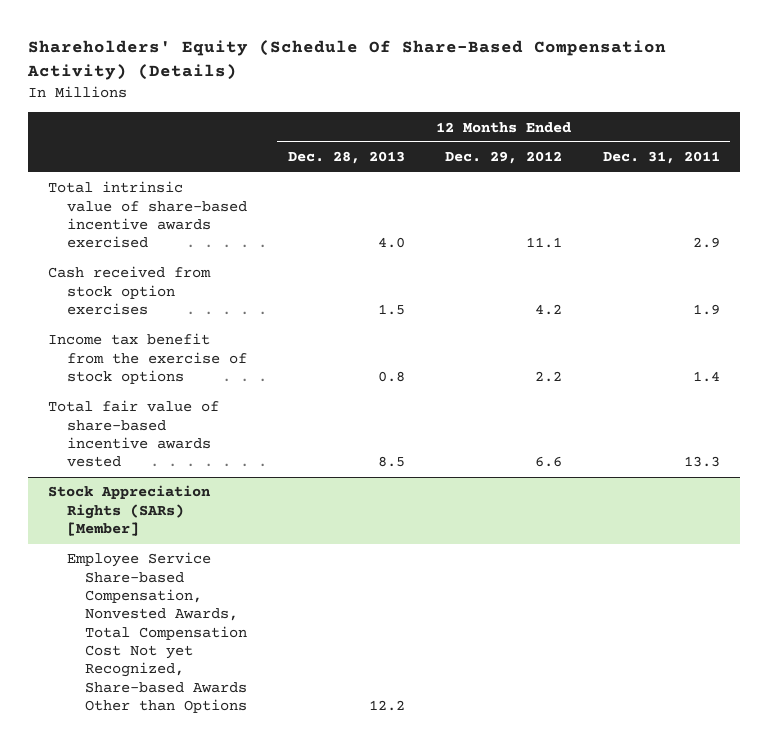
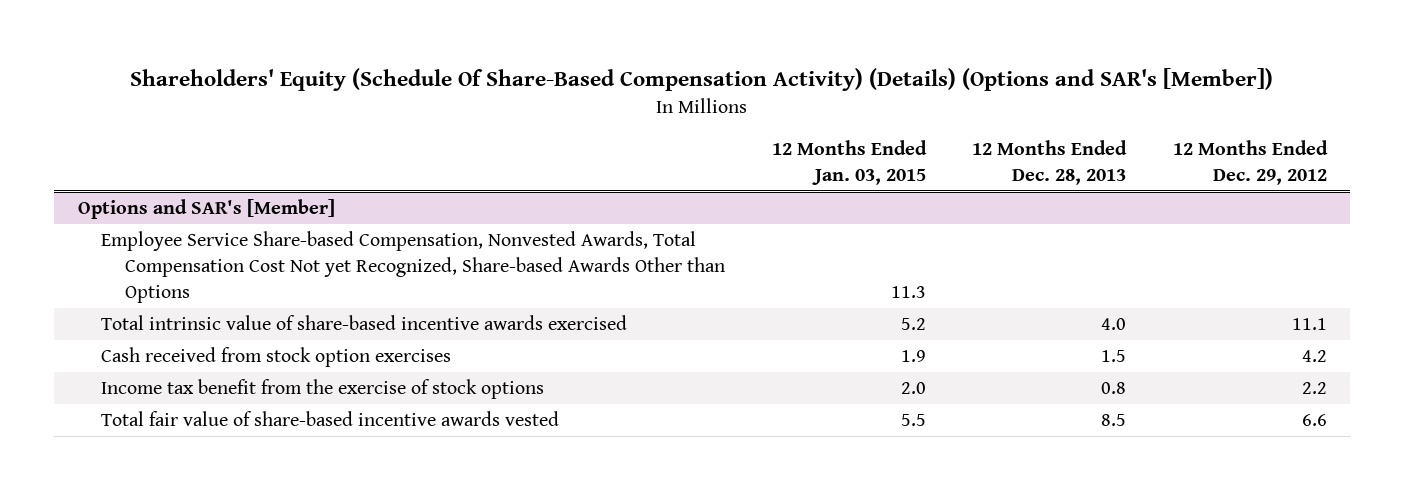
[26,39,666,80] Shareholders' Equity (Schedule Of Share-Based Compensation Activity) (Details) -> [130,67,1274,91] Shareholders' Equity (Schedule Of Share-Based Compensation Activity) (Details) (Options and SAR's [Member])
[602,151,720,165] Dec. 31, 2011 -> none
none -> [771,140,927,186] 12 Months Ended Jan. 03, 2015
none -> [77,199,335,220] Options and SAR's [Member]
none -> [101,231,725,304] Employee Service Share-based Compensation, Nonvested Awards, Total Compensation Cost Not yet Recognized, Share-based Awards Other than Options
[48,485,212,537] Stock Appreciation Rights (SARs) [Member] -> none
[66,552,247,714] Employee Service Share-based Compensation, Nonvested Awards, Total Compensation Cost Not yet Recognized, Share-based Awards Other than Options -> none

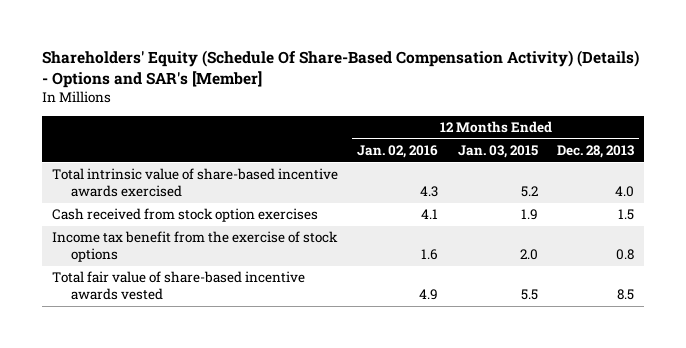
[130,67,1274,91] Shareholders' Equity (Schedule Of Share-Based Compensation Activity) (Details) (Options and SAR's [Member]) -> [41,49,639,89] Shareholders' Equity (Schedule Of Share-Based Compensation Activity) (Details) - Options and SAR's [Member]
[1173,140,1329,186] 12 Months Ended Dec. 29, 2012 -> none
none -> [357,145,439,159] Jan. 02, 2016
[77,199,335,220] Options and SAR's [Member] -> none
[101,231,725,304] Employee Service Share-based Compensation, Nonvested Awards, Total Compensation Cost Not yet Recognized, Share-based Awards Other than Options -> none

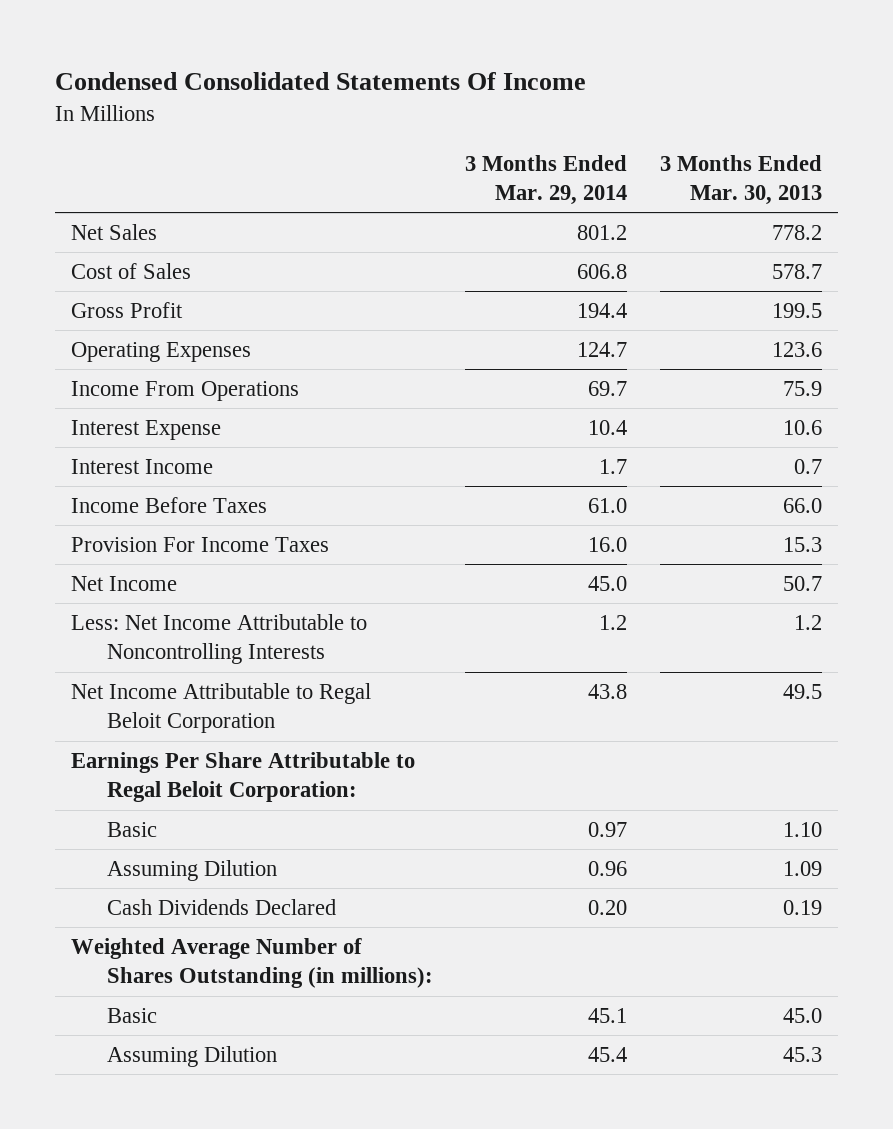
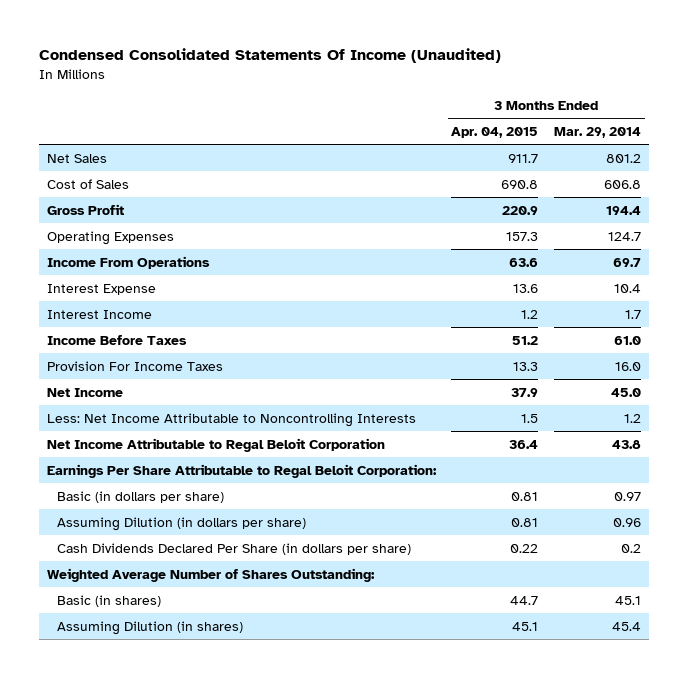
[55,72,587,91] Condensed Consolidated Statements Of Income -> [38,48,501,64] Condensed Consolidated Statements Of Income (Unaudited)
[659,154,822,206] 3 Months Ended Mar. 30, 2013 -> none
none -> [451,127,539,139] Apr. 04, 2015
[107,821,158,837] Basic -> [57,490,225,503] Basic (in dollars per share)
[107,859,278,881] Assuming Dilution -> [57,516,307,531] Assuming Dilution (in dollars per share)
[107,898,337,915] Cash Dividends Declared -> [57,542,412,555] Cash Dividends Declared Per Share (in dollars per share)
[588,899,628,915] 0.20 -> [621,543,642,553] 0.2
[71,937,434,989] Weighted Average Number of Shares Outstanding (in millions): -> [46,567,375,582] Weighted Average Number of Shares Outstanding:
[107,1007,158,1023] Basic -> [57,594,162,607] Basic (in shares)
[107,1045,278,1067] Assuming Dilution -> [57,620,244,635] Assuming Dilution (in shares)

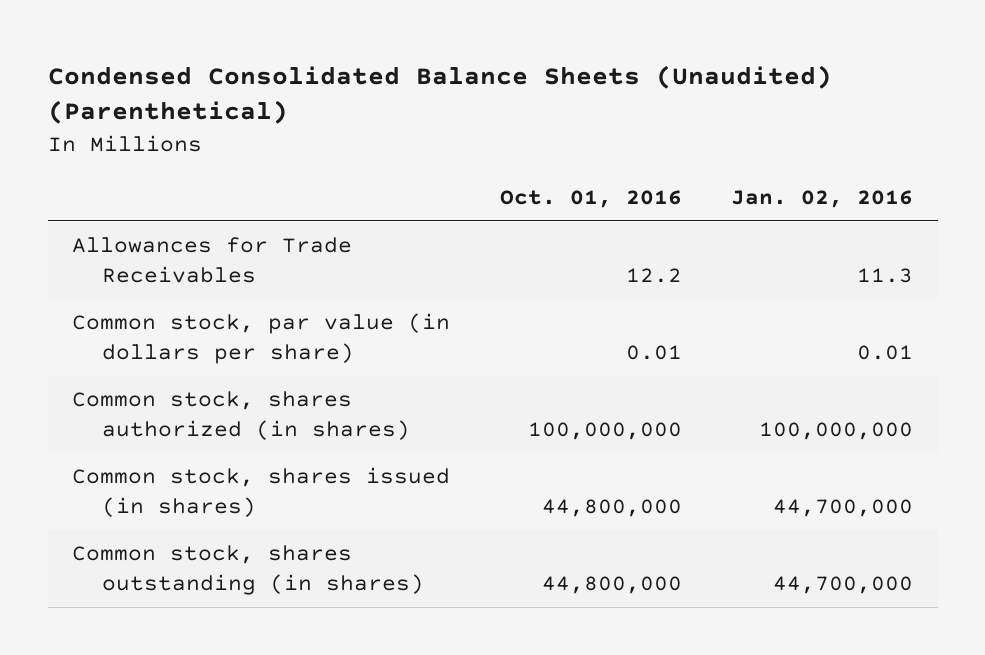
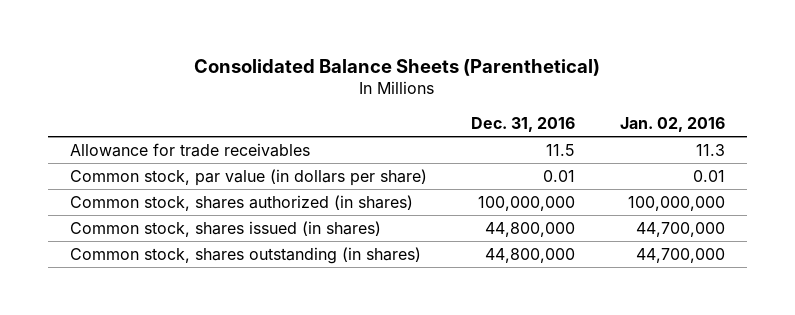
[47,64,832,125] Condensed Consolidated Balance Sheets (Unaudited) (Parenthetical) -> [194,58,601,76] Consolidated Balance Sheets (Parenthetical)
[499,190,682,209] Oct. 01, 2016 -> none
none -> [471,117,576,133] Dec. 31, 2016
[72,237,353,284] Allowances for Trade Receivables -> [69,142,310,157] Allowance for trade receivables

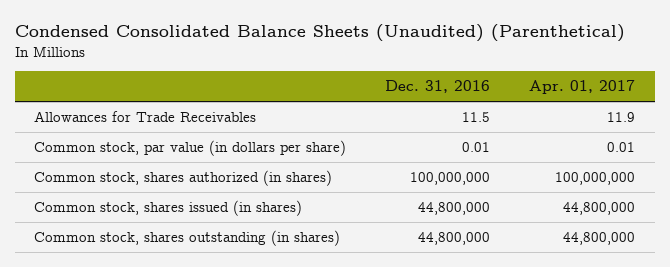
[194,58,601,76] Consolidated Balance Sheets (Parenthetical) -> [14,24,625,43] Condensed Consolidated Balance Sheets (Unaudited) (Parenthetical)
[620,117,726,133] Jan. 02, 2016 -> none
none -> [529,80,636,95] Apr. 01, 2017
[69,142,310,157] Allowance for trade receivables -> [34,110,257,122] Allowances for Trade Receivables

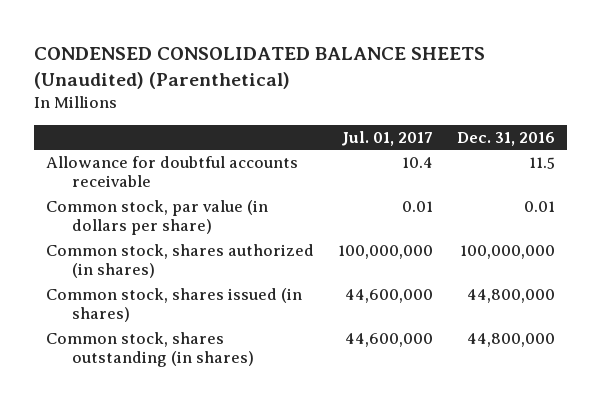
[14,24,625,43] Condensed Consolidated Balance Sheets (Unaudited) (Parenthetical) -> [33,46,485,89] CONDENSED CONSOLIDATED BALANCE SHEETS (Unaudited) (Parenthetical)
[529,80,636,95] Apr. 01, 2017 -> none
none -> [340,130,433,146] Jul. 01, 2017
[34,110,257,122] Allowances for Trade Receivables -> [45,156,298,188] Allowance for doubtful accounts receivable

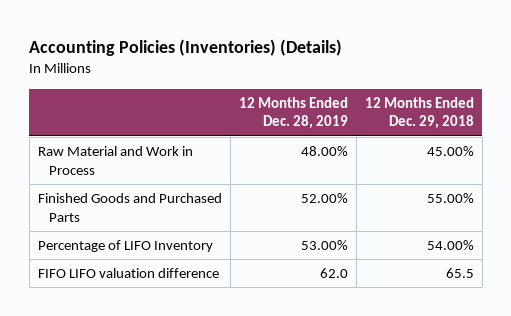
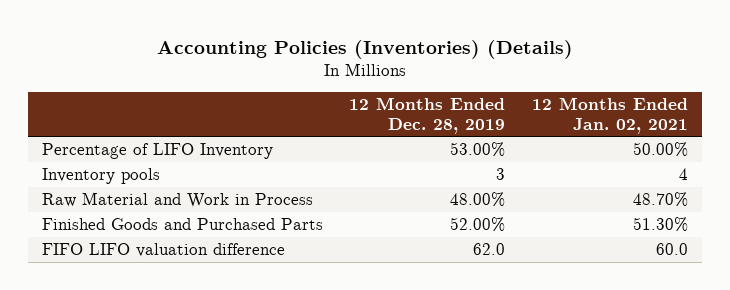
[364,96,474,130] 12 Months Ended Dec. 29, 2018 -> none
none -> [532,96,689,134] 12 Months Ended Jan. 02, 2021
[37,240,213,253] Percentage of LIFO Inventory -> [41,142,273,159] Percentage of LIFO Inventory
none -> [41,167,160,184] Inventory pools

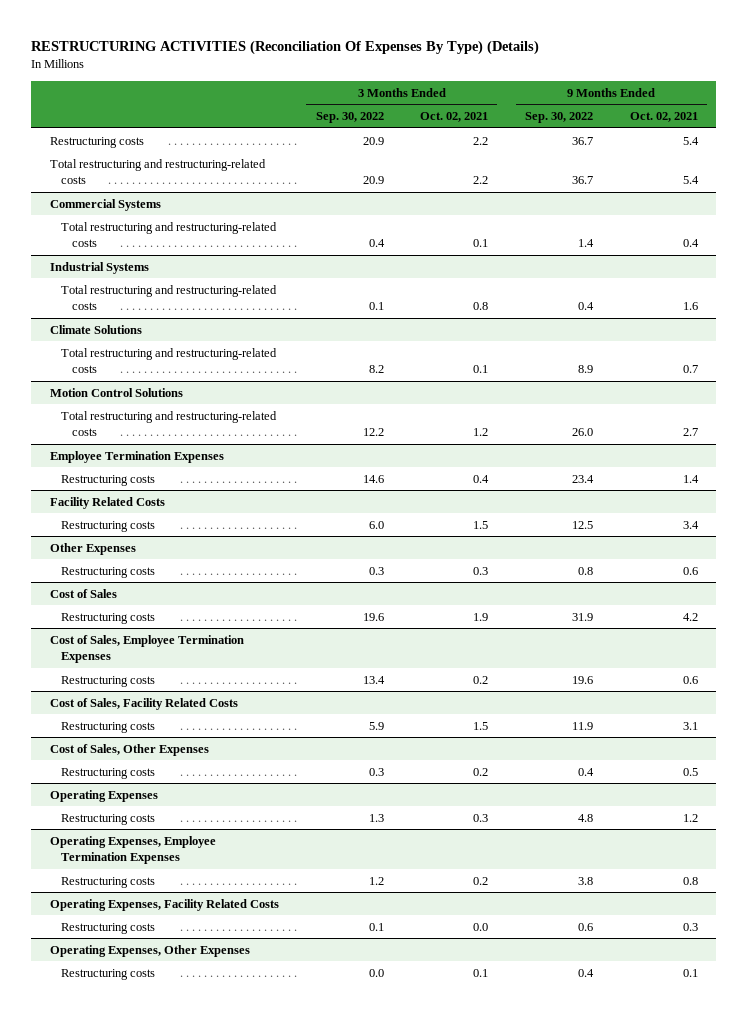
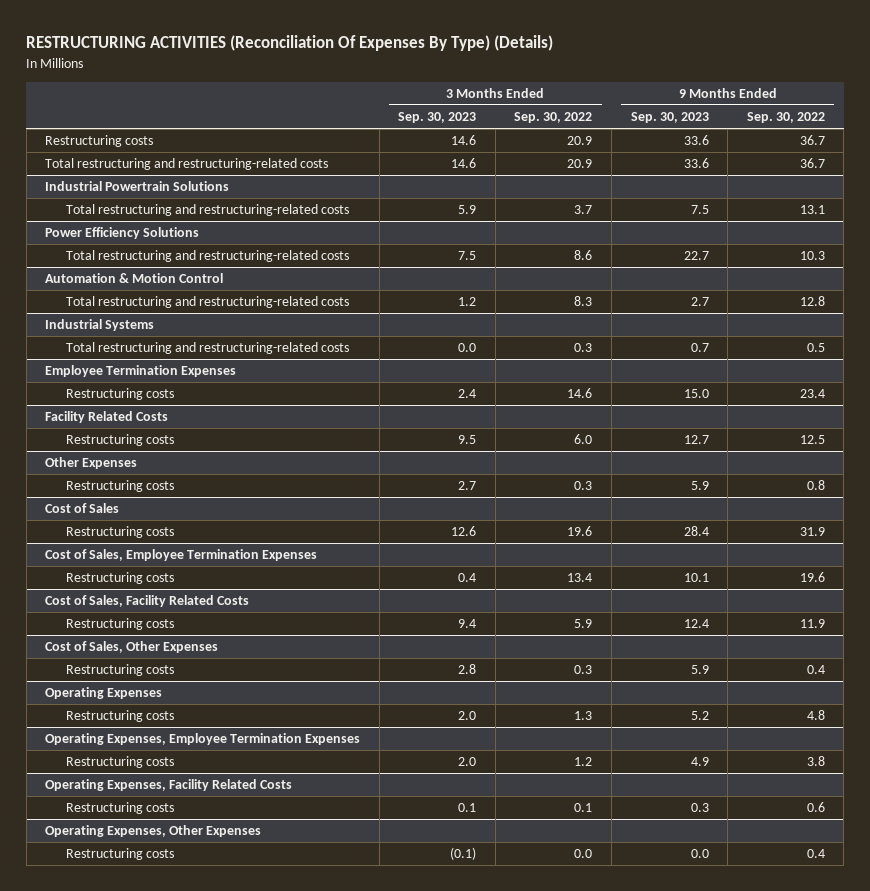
[420,112,489,123] Oct. 02, 2021 -> none
[629,112,698,123] Oct. 02, 2021 -> none
none -> [398,112,477,124] Sep. 30, 2023
none -> [630,112,709,124] Sep. 30, 2023
[49,198,161,211] Commercial Systems -> none
none -> [45,181,230,192] Industrial Powertrain Solutions
[368,239,385,248] 0.4 -> [574,205,593,215] 3.7
[578,239,595,248] 1.4 -> [799,205,825,215] 13.1
none -> [45,227,200,240] Power Efficiency Solutions
none -> [65,250,349,263] Total restructuring and restructuring-related costs
none -> [45,273,224,284] Automation & Motion Control
none -> [65,296,349,309] Total restructuring and restructuring-related costs
[49,324,142,334] Climate Solutions -> none
[60,347,277,374] Total restructuring and restructuring-related costs -> none
[49,387,183,397] Motion Control Solutions -> none
[60,410,277,437] Total restructuring and restructuring-related costs -> none
[368,302,384,311] 0.1 -> [574,343,593,353] 0.3
[578,302,595,311] 0.4 -> [806,343,825,353] 0.5

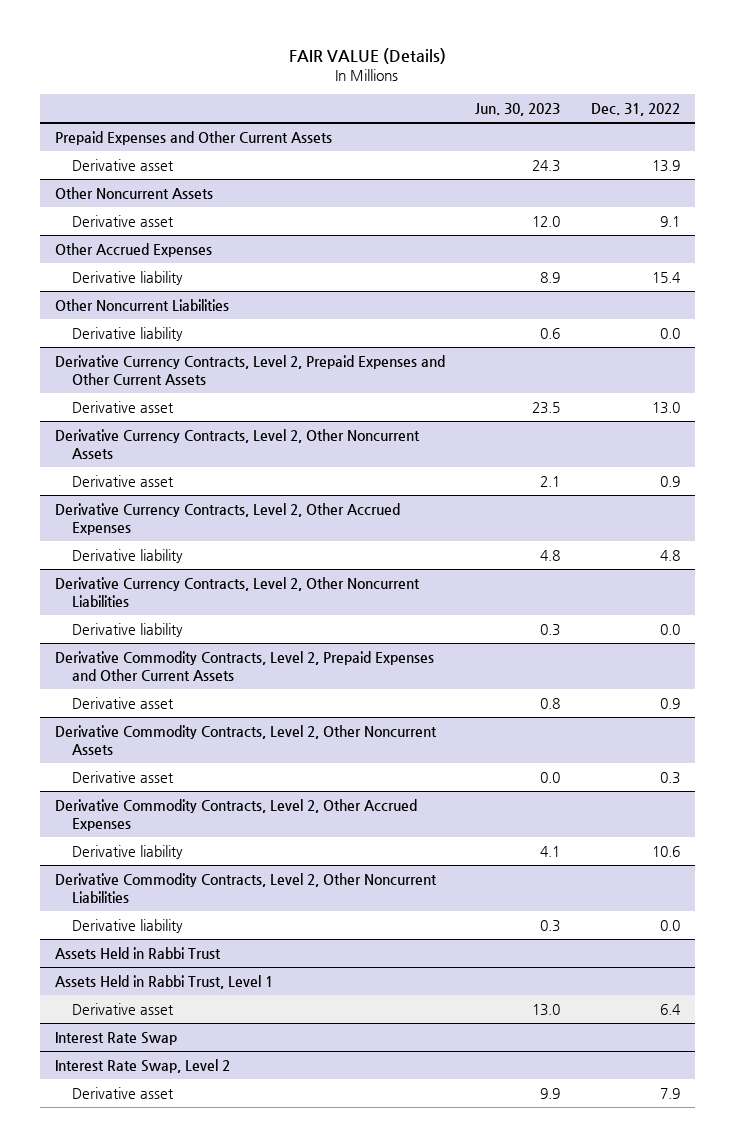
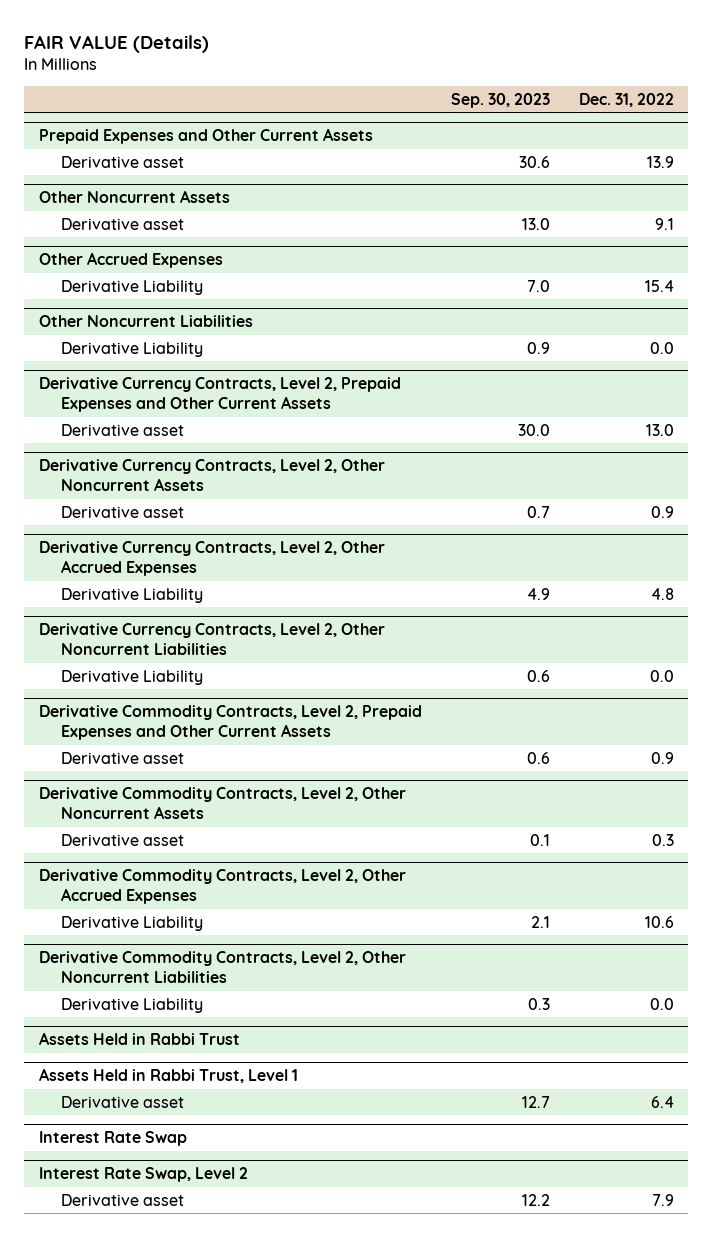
[475,102,561,116] Jun. 30, 2023 -> none
none -> [450,92,550,108] Sep. 30, 2023
[72,271,184,286] Derivative liability -> [60,279,203,295] Derivative Liability
[72,327,184,342] Derivative liability -> [60,341,203,357] Derivative Liability
[72,549,184,564] Derivative liability -> [60,587,203,603] Derivative Liability
[72,623,184,638] Derivative liability -> [60,669,203,685] Derivative Liability
[72,845,184,860] Derivative liability -> [60,915,203,931] Derivative Liability
[72,919,184,934] Derivative liability -> [60,997,203,1013] Derivative Liability

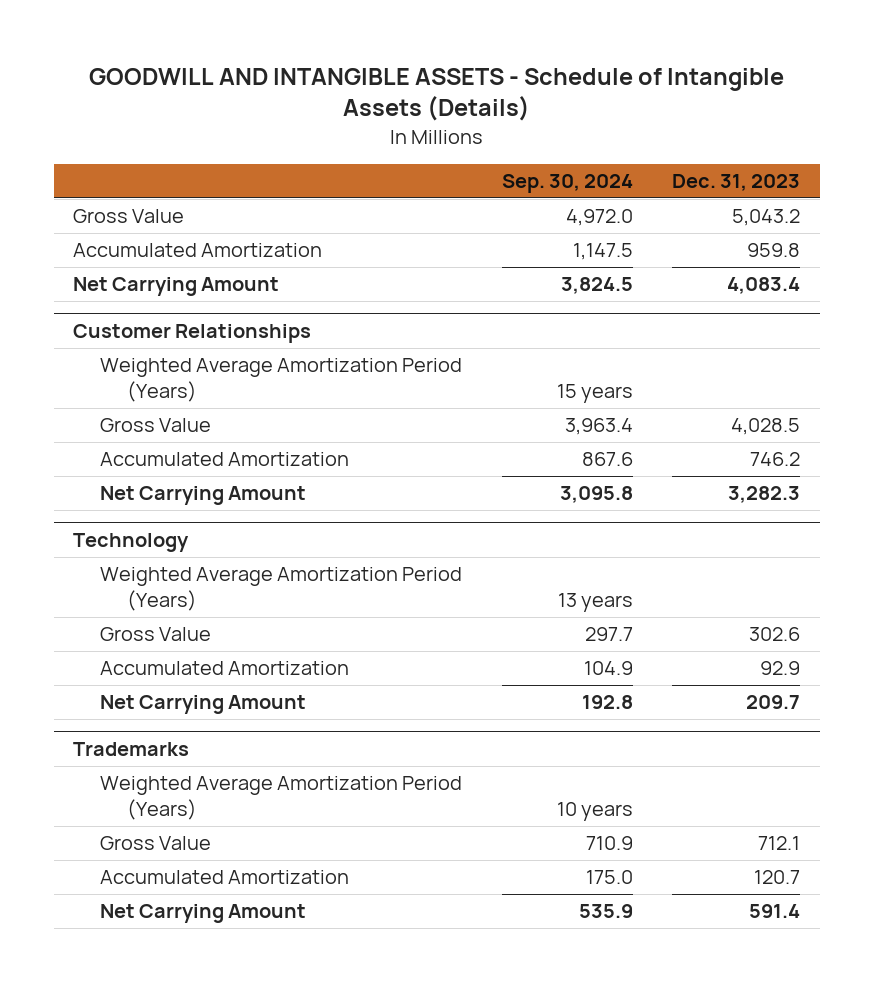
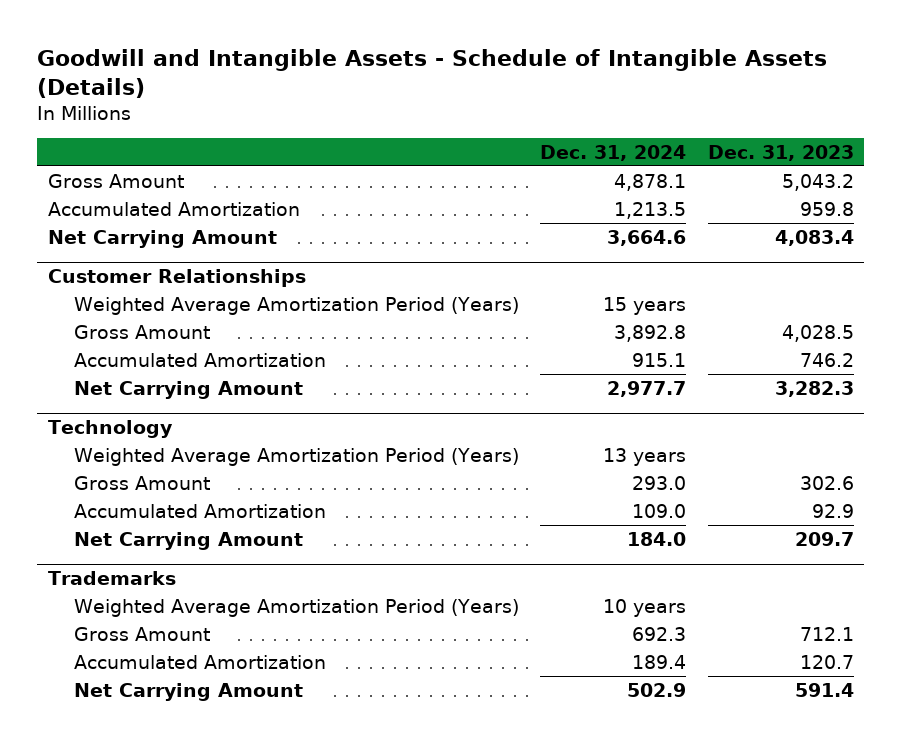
[88,68,784,122] GOODWILL AND INTANGIBLE ASSETS - Schedule of Intangible Assets (Details) -> [37,48,828,98] Goodwill and Intangible Assets - Schedule of Intangible Assets (Details)
[501,174,633,194] Sep. 30, 2024 -> none
none -> [540,144,687,161] Dec. 31, 2024
[73,209,185,224] Gross Value -> [47,173,184,188] Gross Amount
[100,418,212,433] Gross Value -> [74,324,211,339] Gross Amount
[100,627,212,642] Gross Value -> [74,475,211,490] Gross Amount
[100,836,212,851] Gross Value -> [74,626,211,641] Gross Amount

